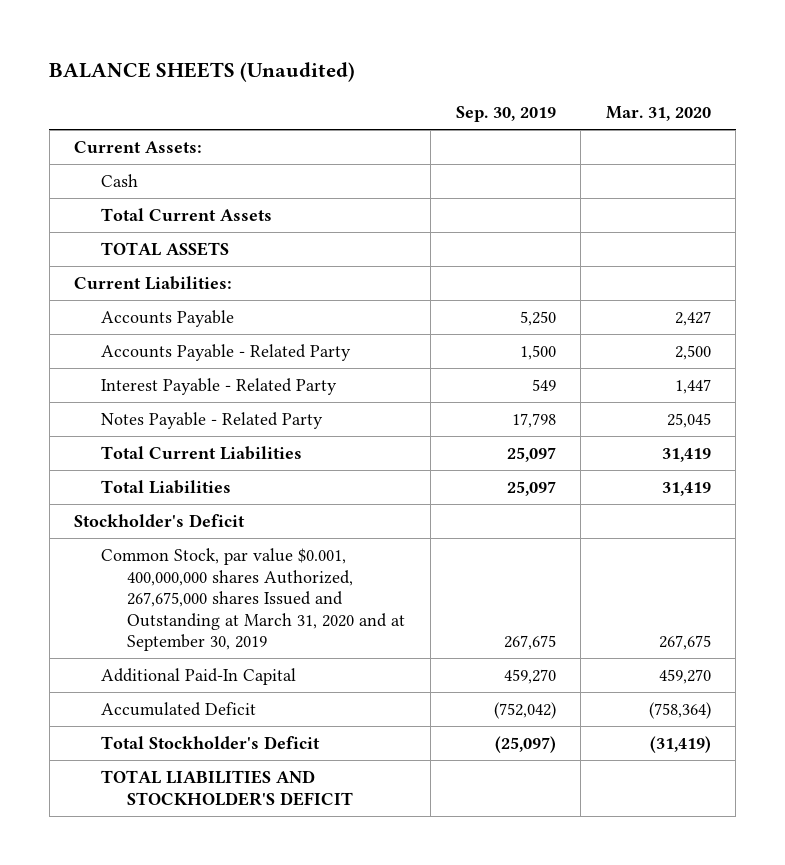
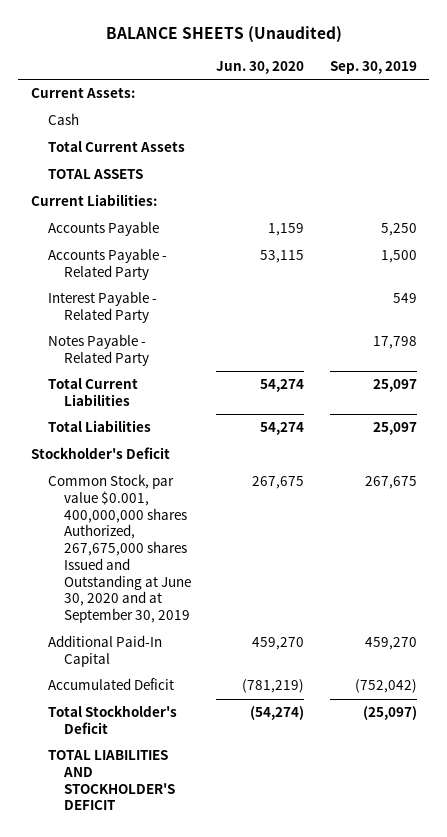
[605,106,711,122] Mar. 31, 2020 -> none
none -> [216,60,305,74] Jun. 30, 2020
[100,547,406,652] Common Stock, par value $0.001, 400,000,000 shares Authorized, 267,675,000 shares Issued and Outstanding at March 31, 2020 and at September 30, 2019 -> [47,474,192,624] Common Stock, par value $0.001, 400,000,000 shares Authorized, 267,675,000 shares Issued and Outstanding at June 30, 2020 and at September 30, 2019

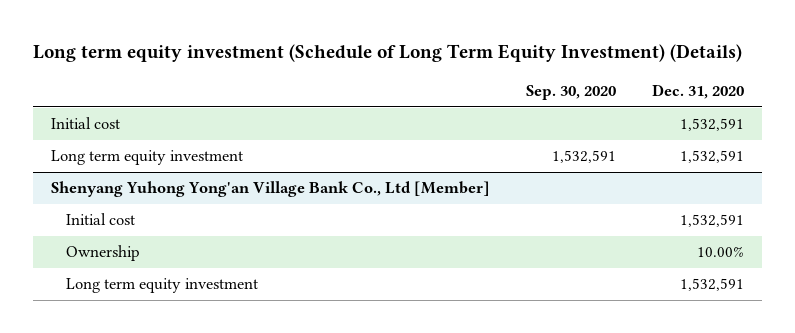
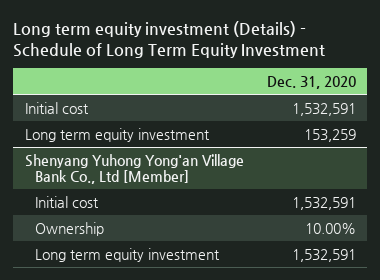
[32,44,742,63] Long term equity investment (Schedule of Long Term Equity Investment) (Details) -> [12,20,325,58] Long term equity investment (Details) - Schedule of Long Term Equity Investment
[525,84,616,100] Sep. 30, 2020 -> none
[679,150,744,164] 1,532,591 -> [303,128,356,142] 153,259

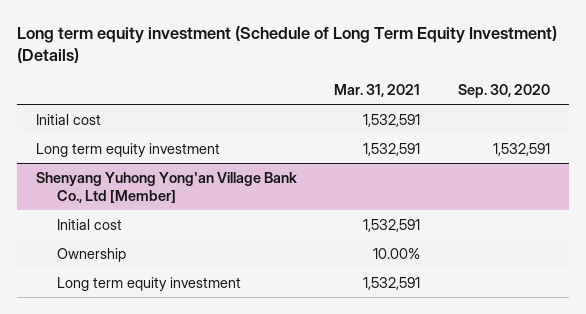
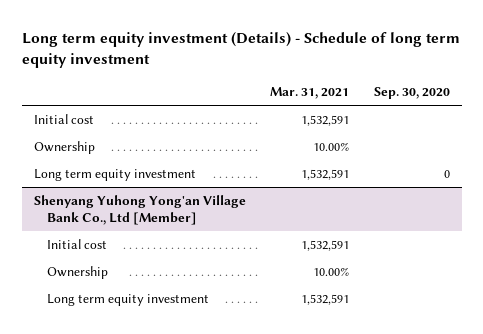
[16,25,557,64] Long term equity investment (Schedule of Long Term Equity Investment) (Details) -> [21,31,460,69] Long term equity investment (Details) - Schedule of long term equity investment
none -> [33,141,95,155] Ownership
[493,142,551,156] 1,532,591 -> [443,170,450,179] 0

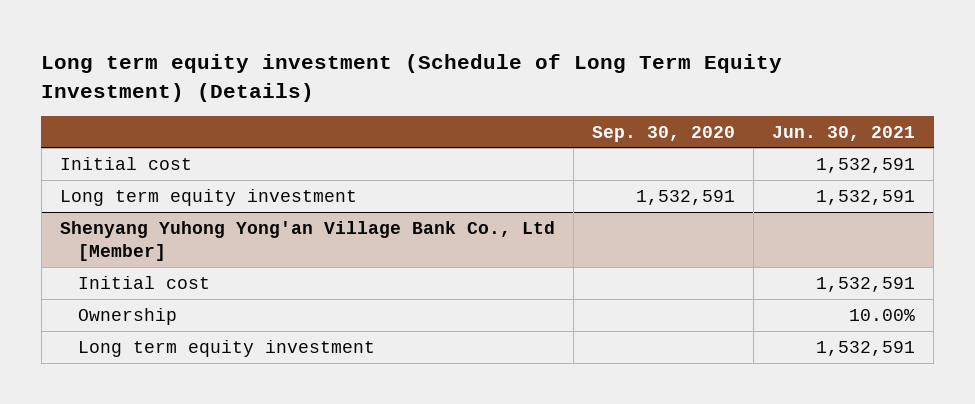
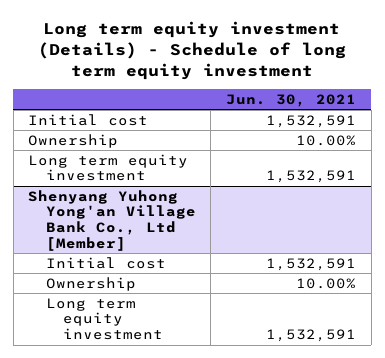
[41,54,783,102] Long term equity investment (Schedule of Long Term Equity Investment) (Details) -> [38,20,347,80] Long term equity investment (Details) - Schedule of long term equity investment
[591,125,735,142] Sep. 30, 2020 -> none
none -> [28,133,119,148] Ownership

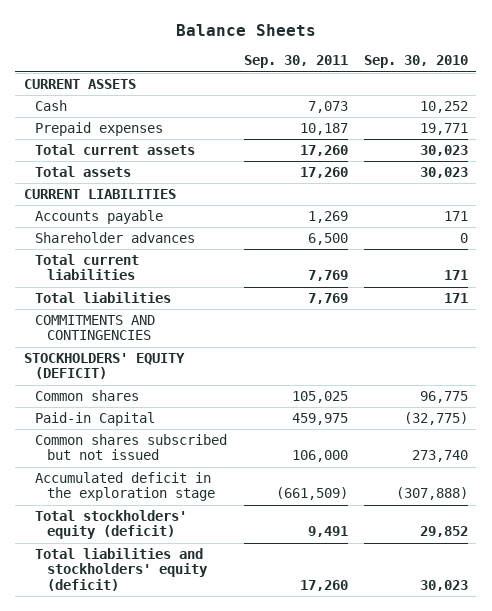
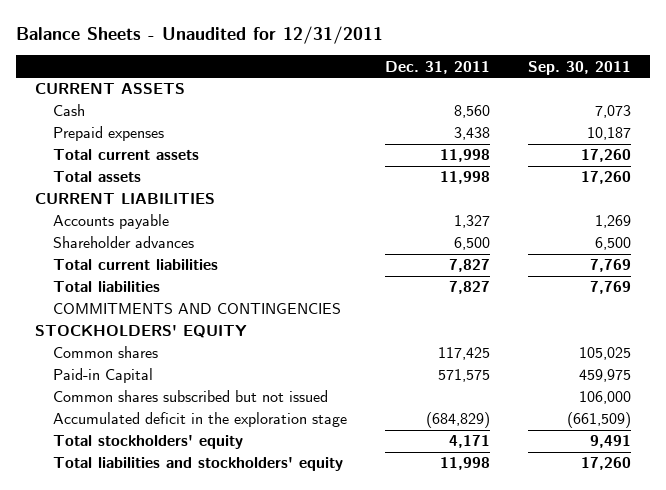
[175,24,316,37] Balance Sheets -> [16,25,384,44] Balance Sheets - Unaudited for 12/31/2011
[364,55,469,69] Sep. 30, 2010 -> none
none -> [385,60,491,74] Dec. 31, 2011
[23,352,185,380] STOCKHOLDERS' EQUITY (DEFICIT) -> [35,325,248,339] STOCKHOLDERS' EQUITY
[35,509,188,540] Total stockholders' equity (deficit) -> [53,435,244,450] Total stockholders' equity
[35,547,208,591] Total liabilities and stockholders' equity (deficit) -> [53,457,344,472] Total liabilities and stockholders' equity

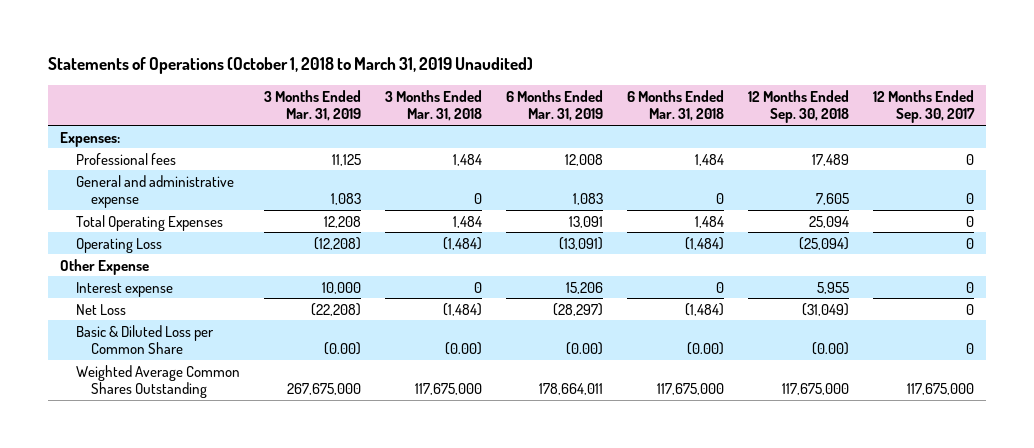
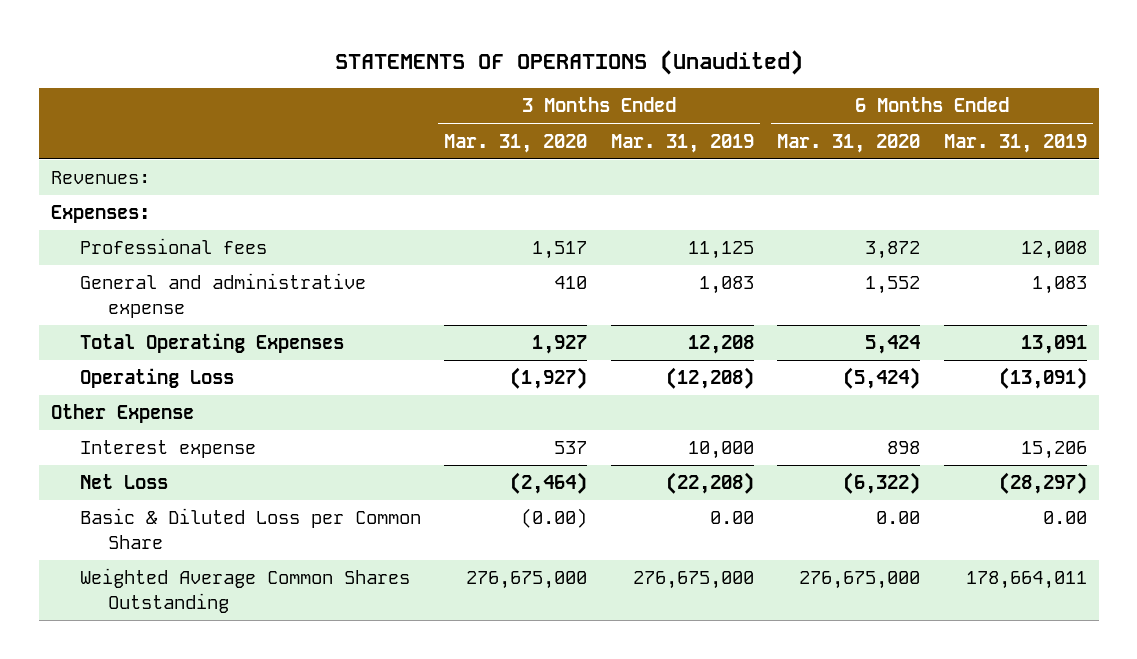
[47,57,533,75] Statements of Operations (October 1, 2018 to March 31, 2019 Unaudited) -> [334,49,803,75] STATEMENTS OF OPERATIONS (Unaudited)
[384,89,482,122] 3 Months Ended Mar. 31, 2018 -> none
[626,89,724,122] 6 Months Ended Mar. 31, 2018 -> none
[748,89,850,124] 12 Months Ended Sep. 30, 2018 -> none
[873,89,976,124] 12 Months Ended Sep. 30, 2017 -> none
none -> [444,133,588,153] Mar. 31, 2020
none -> [777,133,921,153] Mar. 31, 2020
none -> [50,171,150,185] Revenues:
[323,342,361,356] (0.00) -> [709,511,754,525] 0.00
[565,342,603,356] (0.00) -> [1042,511,1087,525] 0.00
[286,383,361,396] 267,675,000 -> [632,571,754,590] 276,675,000

